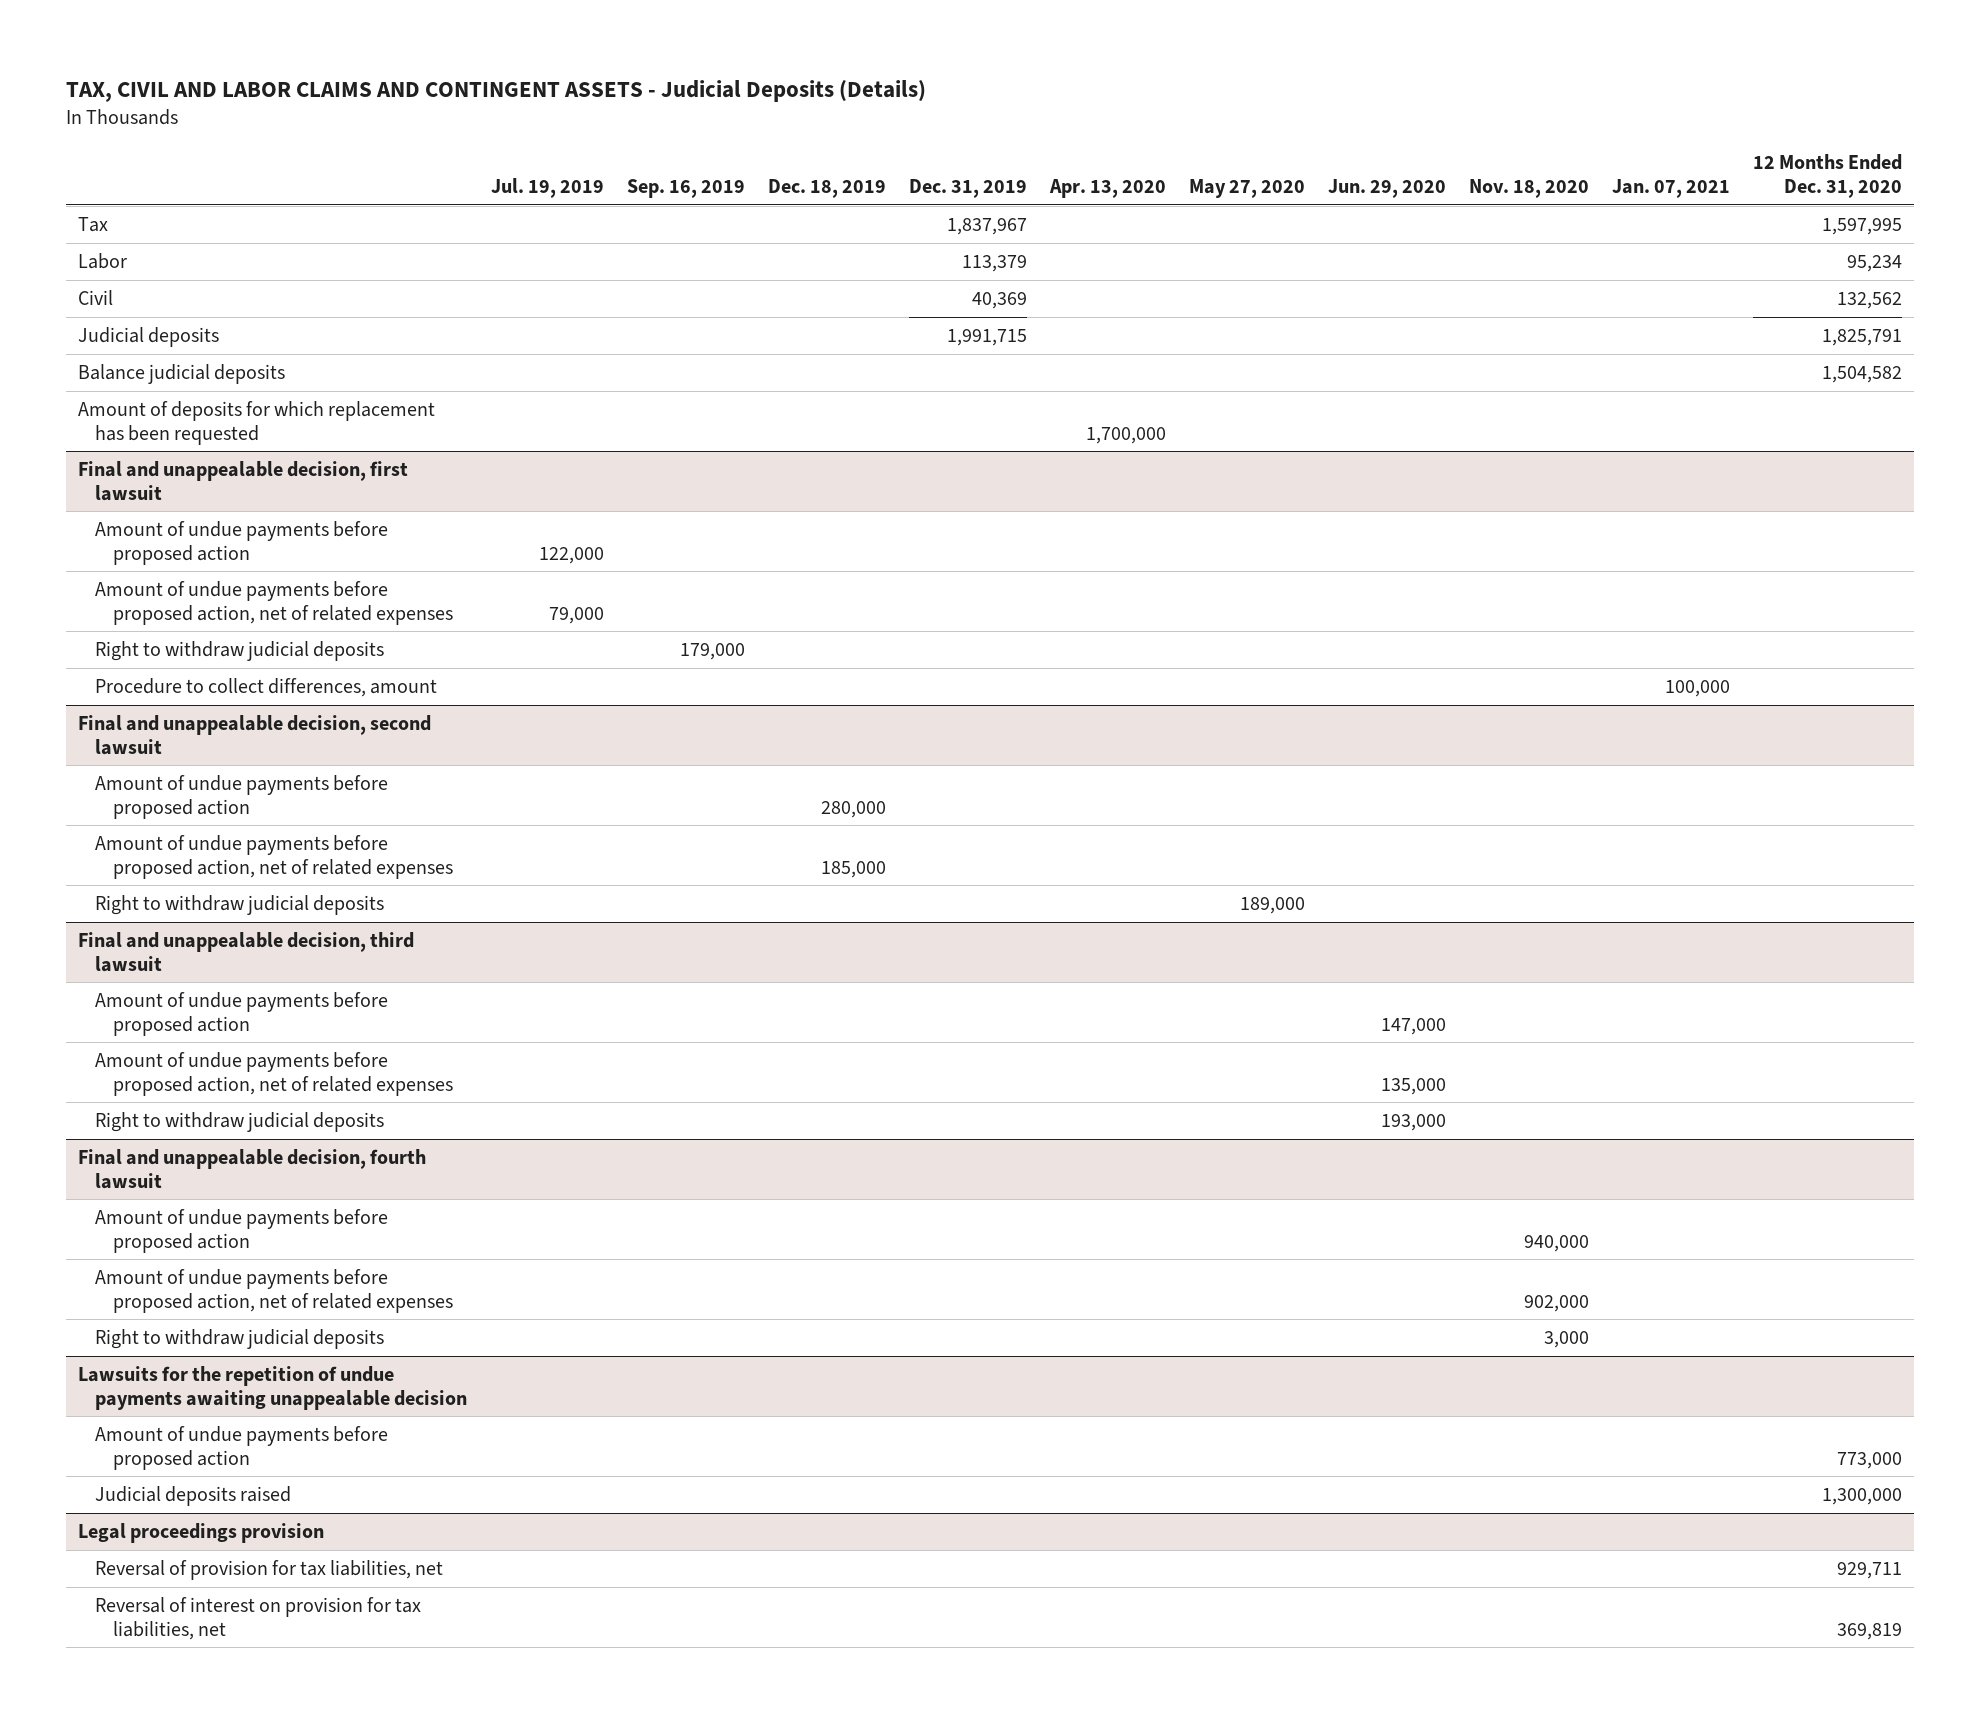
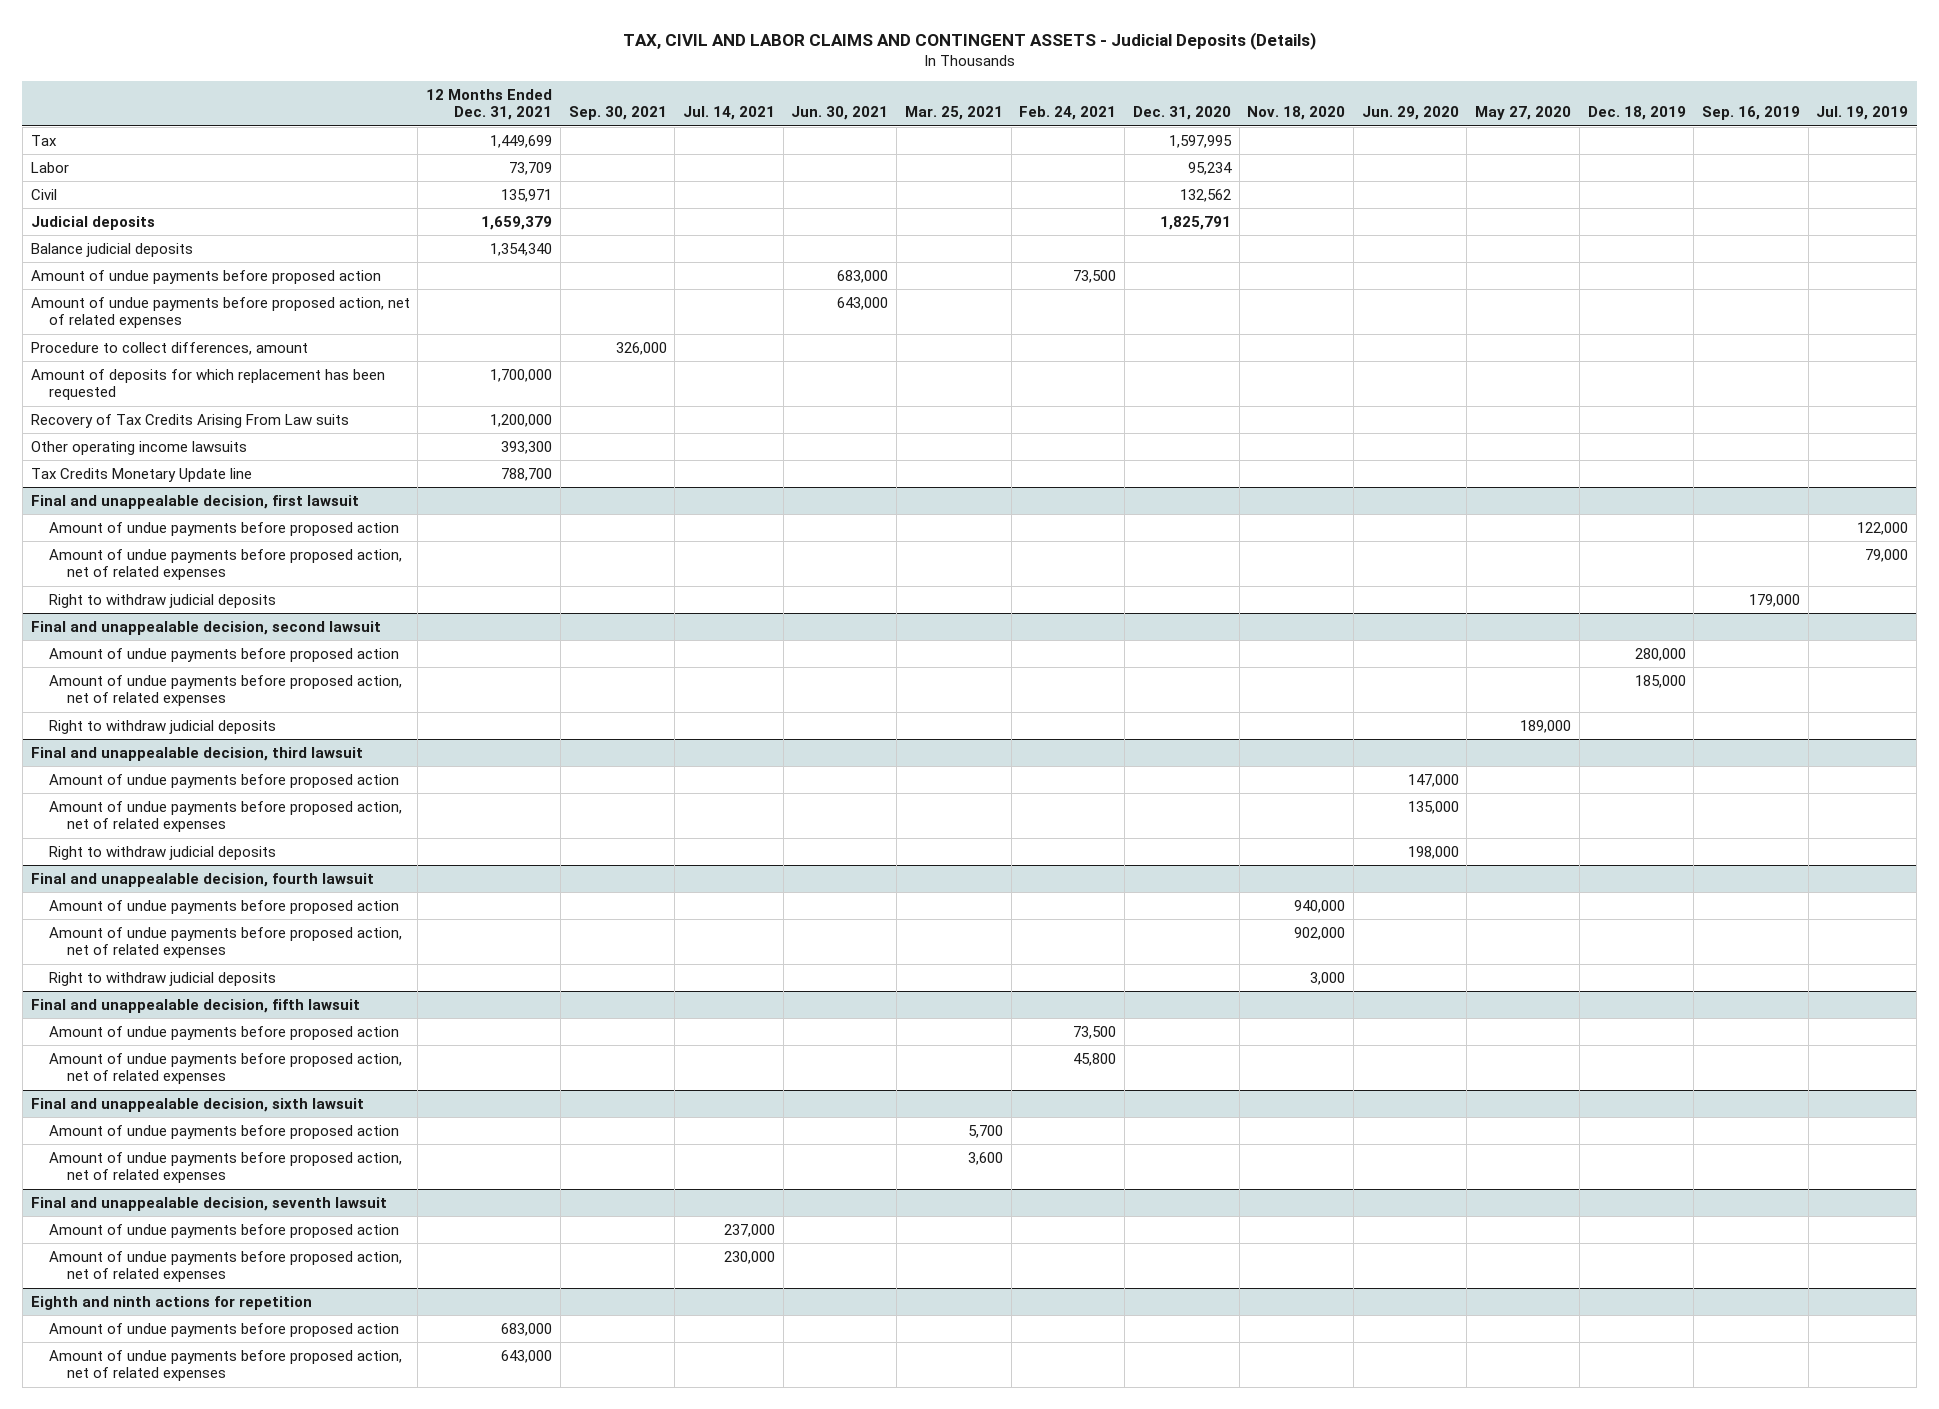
[908,178,1027,198] Dec. 31, 2019 -> none
[1048,178,1166,198] Apr. 13, 2020 -> none
[1612,178,1731,198] Jan. 07, 2021 -> none
[1753,154,1903,198] 12 Months Ended Dec. 31, 2020 -> none
none -> [426,88,553,121] 12 Months Ended Dec. 31, 2021
none -> [568,106,667,121] Sep. 30, 2021
none -> [683,106,776,121] Jul. 14, 2021
none -> [791,106,889,121] Jun. 30, 2021
none -> [904,106,1003,121] Mar. 25, 2021
none -> [1019,106,1117,121] Feb. 24, 2021
none -> [1132,106,1231,121] Dec. 31, 2020
none -> [30,269,381,284] Amount of undue payments before proposed action
none -> [30,296,410,329] Amount of undue payments before proposed action, net of related expenses
none -> [30,341,308,355] Procedure to collect differences, amount
none -> [30,413,349,428] Recovery of Tax Credits Arising From Law suits
none -> [30,440,247,455] Other operating income lawsuits
none -> [30,467,252,482] Tax Credits Monetary Update line
[95,677,438,697] Procedure to collect differences, amount -> none
[1381,1113,1447,1131] 193,000 -> [1407,845,1459,859] 198,000
[77,1365,468,1410] Lawsuits for the repetition of undue payments awaiting unappealable decision -> none
[95,1425,389,1470] Amount of undue payments before proposed action -> none
[95,1485,292,1506] Judicial deposits raised -> none
[77,1522,324,1543] Legal proceedings provision -> none
[95,1559,444,1580] Reversal of provision for tax liabilities, net -> none
[95,1596,422,1640] Reversal of interest on provision for tax liabilities, net -> none
none -> [30,998,360,1013] Final and unappealable decision, fifth lawsuit
none -> [48,1025,399,1040] Amount of undue payments before proposed action
none -> [48,1052,402,1085] Amount of undue payments before proposed action, net of related expenses
none -> [30,1097,364,1112] Final and unappealable decision, sixth lawsuit
none -> [48,1124,399,1139] Amount of undue payments before proposed action
none -> [48,1151,402,1184] Amount of undue payments before proposed action, net of related expenses
none -> [30,1196,387,1211] Final and unappealable decision, seventh lawsuit
none -> [48,1223,399,1238] Amount of undue payments before proposed action
none -> [48,1250,402,1283] Amount of undue payments before proposed action, net of related expenses
none -> [30,1295,312,1310] Eighth and ninth actions for repetition
none -> [48,1322,399,1337] Amount of undue payments before proposed action
none -> [48,1349,402,1382] Amount of undue payments before proposed action, net of related expenses

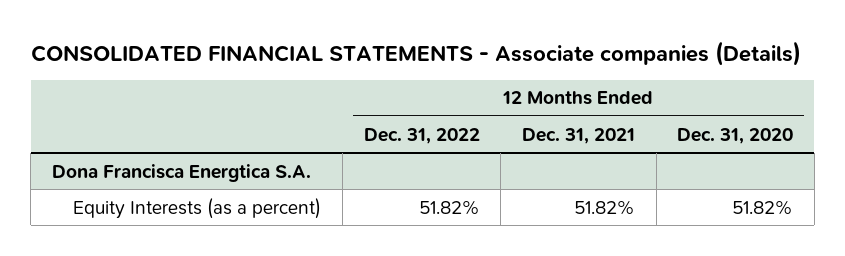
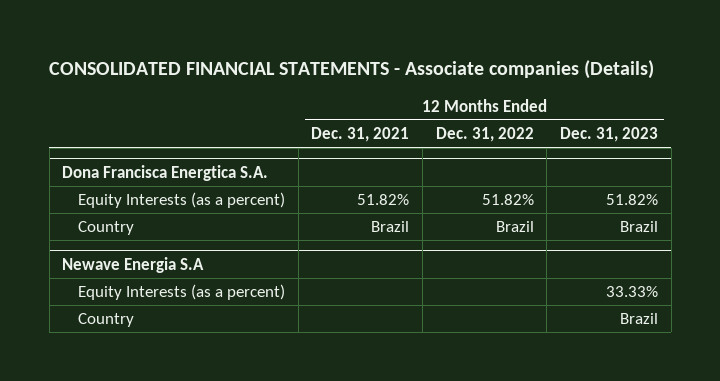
[677,127,794,144] Dec. 31, 2020 -> none
none -> [559,127,658,143] Dec. 31, 2023
none -> [78,221,135,236] Country
none -> [62,257,205,274] Newave Energia S.A
none -> [78,284,286,301] Equity Interests (as a percent)
none -> [78,313,135,328] Country

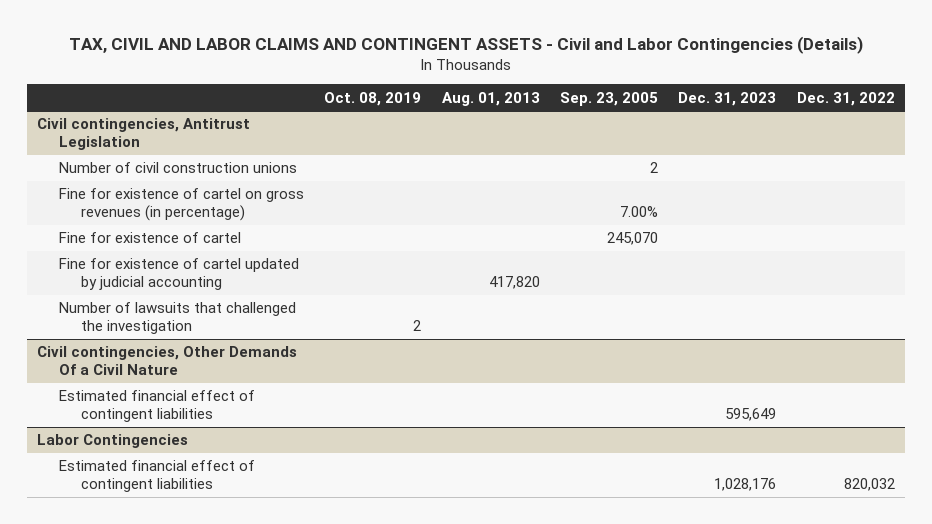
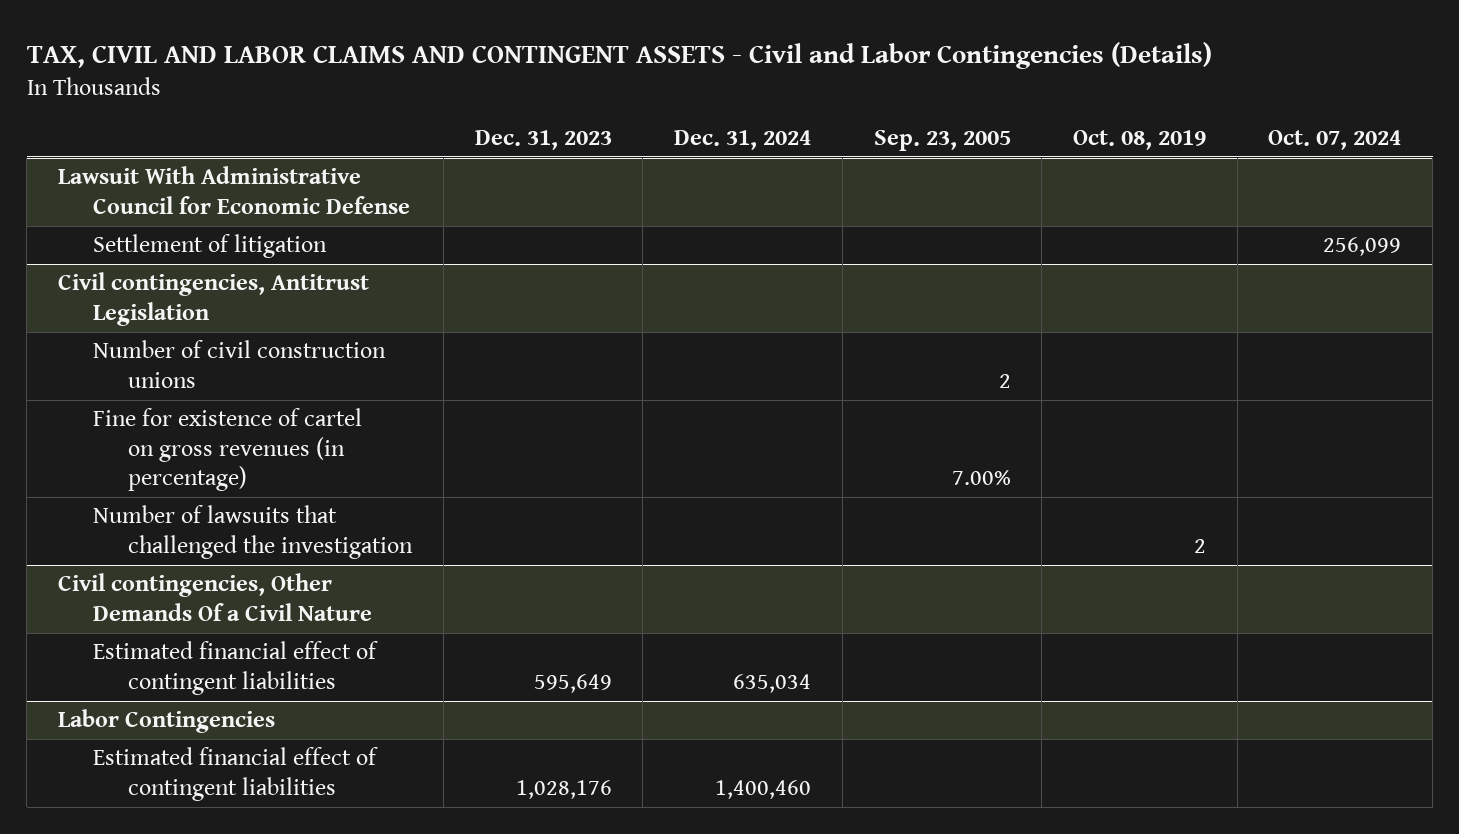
[441,91,540,106] Aug. 01, 2013 -> none
[796,91,895,106] Dec. 31, 2022 -> none
none -> [674,129,812,150] Dec. 31, 2024
none -> [1268,129,1402,150] Oct. 07, 2024
none -> [57,166,411,214] Lawsuit With Administrative Council for Economic Defense
none -> [93,234,328,259] Settlement of litigation
[58,232,241,244] Fine for existence of cartel -> none
[58,258,299,291] Fine for existence of cartel updated by judicial accounting -> none

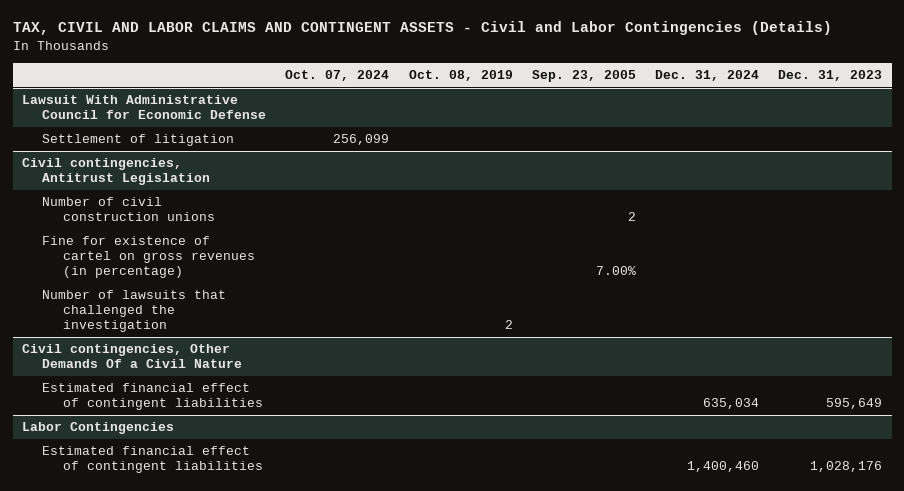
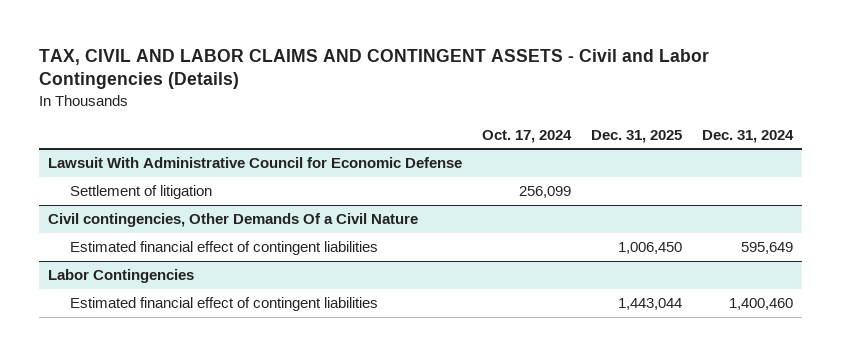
[285,69,390,81] Oct. 07, 2024 -> none
[408,69,513,81] Oct. 08, 2019 -> none
[531,69,636,82] Sep. 23, 2005 -> none
[777,69,882,81] Dec. 31, 2023 -> none
none -> [482,129,573,143] Oct. 17, 2024
none -> [590,129,682,143] Dec. 31, 2025
[22,158,211,186] Civil contingencies, Antitrust Legislation -> none
[42,197,215,222] Number of civil construction unions -> none
[42,236,255,279] Fine for existence of cartel on gross revenues (in percentage) -> none
[42,290,227,333] Number of lawsuits that challenged the investigation -> none
[702,398,759,410] 635,034 -> [740,241,793,254] 595,649

